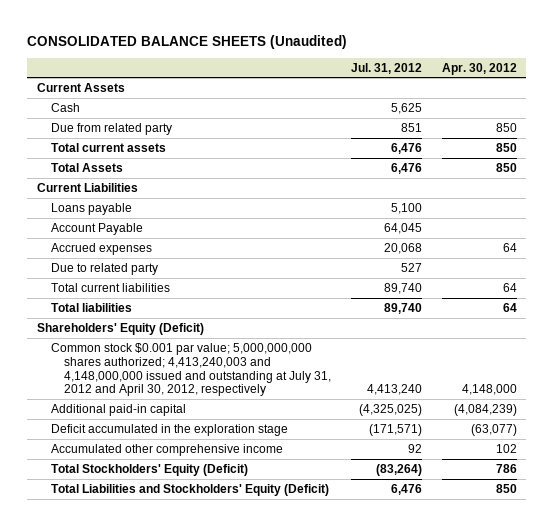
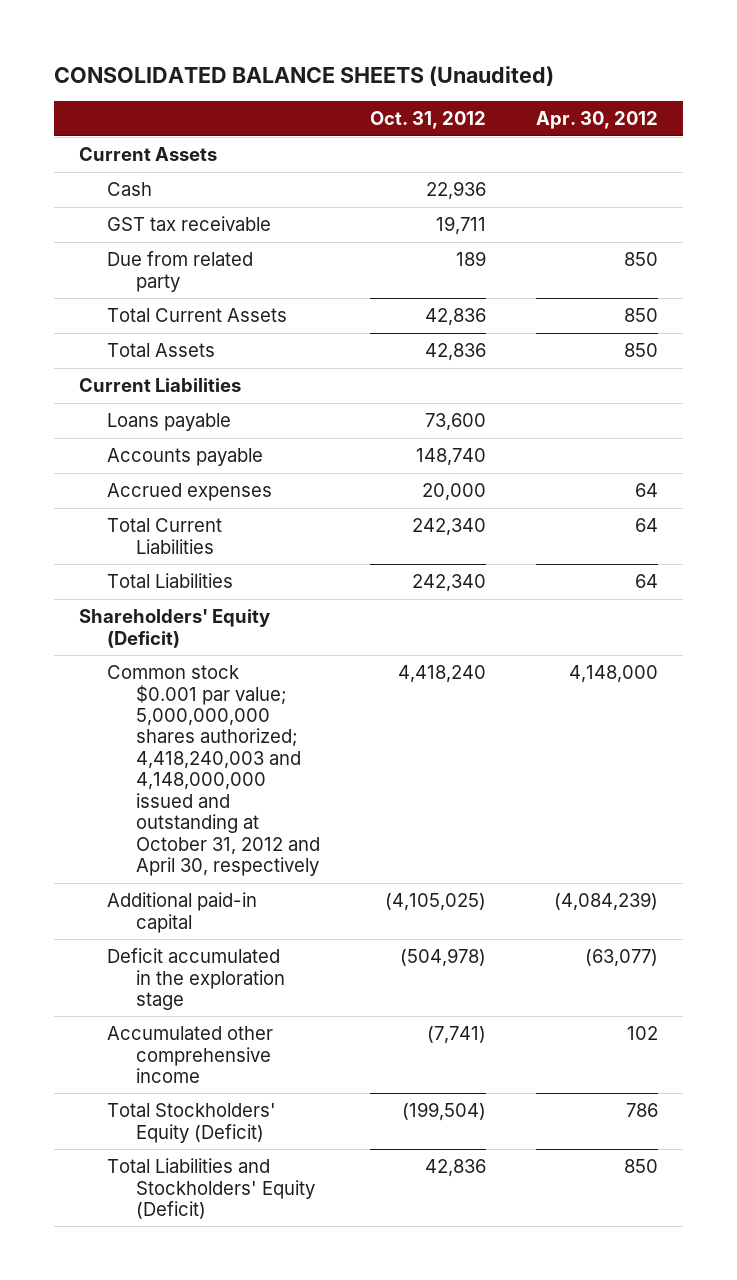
[351,62,423,74] Jul. 31, 2012 -> none
none -> [369,111,486,130] Oct. 31, 2012
none -> [107,216,272,232] GST tax receivable
[50,143,166,153] Total current assets -> [107,308,288,323] Total Current Assets
[50,223,143,236] Account Payable -> [107,448,264,467] Accounts payable
[50,263,158,276] Due to related party -> none
[50,283,170,293] Total current liabilities -> [107,518,223,554] Total Current Liabilities
[50,303,132,313] Total liabilities -> [107,573,234,589] Total Liabilities
[50,343,332,397] Common stock $0.001 par value; 5,000,000,000 shares authorized; 4,413,240,003 and 4,148,000,000 issued and outstanding at July 31, 2012 and April 30, 2012, respectively -> [107,665,320,876] Common stock $0.001 par value; 5,000,000,000 shares authorized; 4,418,240,003 and 4,148,000,000 issued and outstanding at October 31, 2012 and April 30, respectively

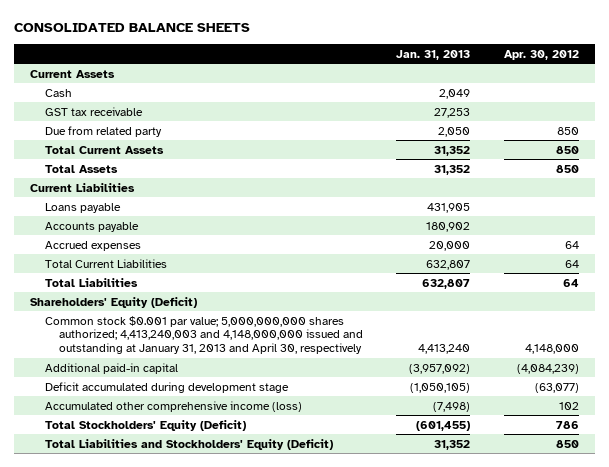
[53,65,554,86] CONSOLIDATED BALANCE SHEETS (Unaudited) -> [13,23,250,33] CONSOLIDATED BALANCE SHEETS
[369,111,486,130] Oct. 31, 2012 -> none
none -> [396,49,471,60] Jan. 31, 2013
[107,665,320,876] Common stock $0.001 par value; 5,000,000,000 shares authorized; 4,418,240,003 and 4,148,000,000 issued and outstanding at October 31, 2012 and April 30, respectively -> [44,315,363,355] Common stock $0.001 par value; 5,000,000,000 shares authorized; 4,413,240,003 and 4,148,000,000 issued and outstanding at January 31, 2013 and April 30, respectively
[107,948,285,1010] Deficit accumulated in the exploration stage -> [44,381,289,393] Deficit accumulated during development stage
[107,1026,274,1083] Accumulated other comprehensive income -> [44,400,302,412] Accumulated other comprehensive income (loss)

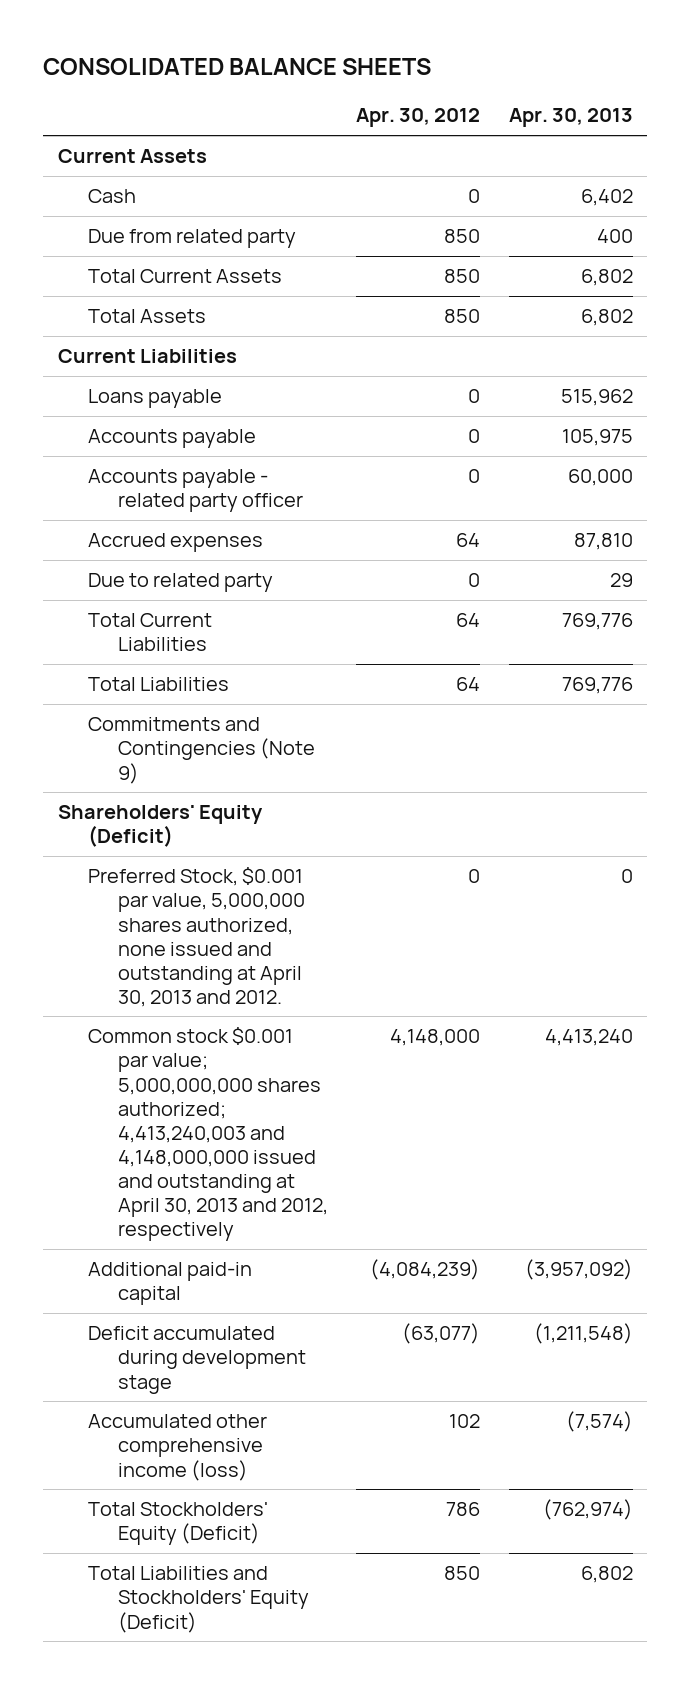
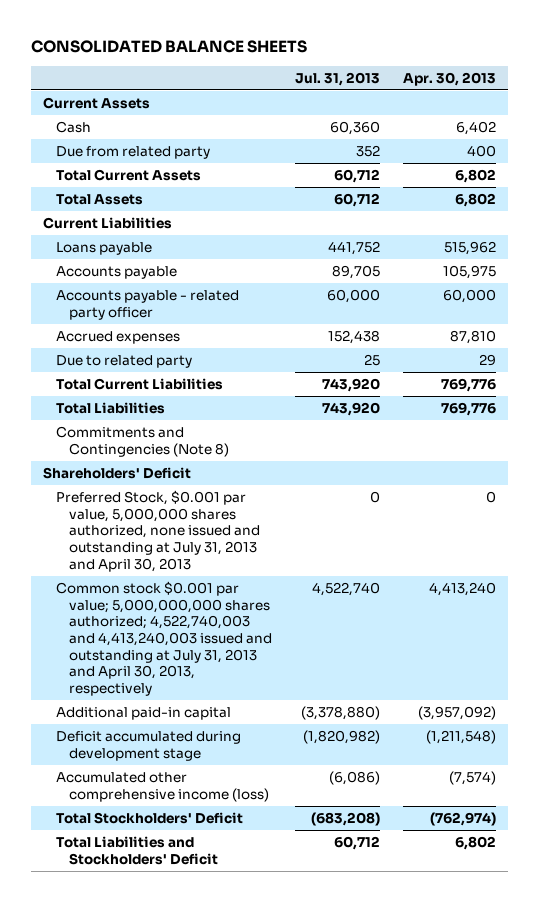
[356,108,481,128] Apr. 30, 2012 -> none
none -> [295,71,381,86] Jul. 31, 2013
[87,717,315,784] Commitments and Contingencies (Note 9) -> [56,426,230,457] Commitments and Contingencies (Note 8)
[57,805,263,848] Shareholders' Equity (Deficit) -> [42,467,191,480] Shareholders' Deficit
[87,867,305,1007] Preferred Stock, $0.001 par value, 5,000,000 shares authorized, none issued and outstanding at April 30, 2013 and 2012. -> [56,490,261,572] Preferred Stock, $0.001 par value, 5,000,000 shares authorized, none issued and outstanding at July 31, 2013 and April 30, 2013
[87,1027,328,1241] Common stock $0.001 par value; 5,000,000,000 shares authorized; 4,413,240,003 and 4,148,000,000 issued and outstanding at April 30, 2013 and 2012, respectively -> [56,581,273,697] Common stock $0.001 par value; 5,000,000,000 shares authorized; 4,522,740,003 and 4,413,240,003 issued and outstanding at July 31, 2013 and April 30, 2013, respectively
[87,1502,268,1546] Total Stockholders' Equity (Deficit) -> [56,812,244,825] Total Stockholders' Deficit
[87,1566,309,1633] Total Liabilities and Stockholders' Equity (Deficit) -> [56,836,219,865] Total Liabilities and Stockholders' Deficit

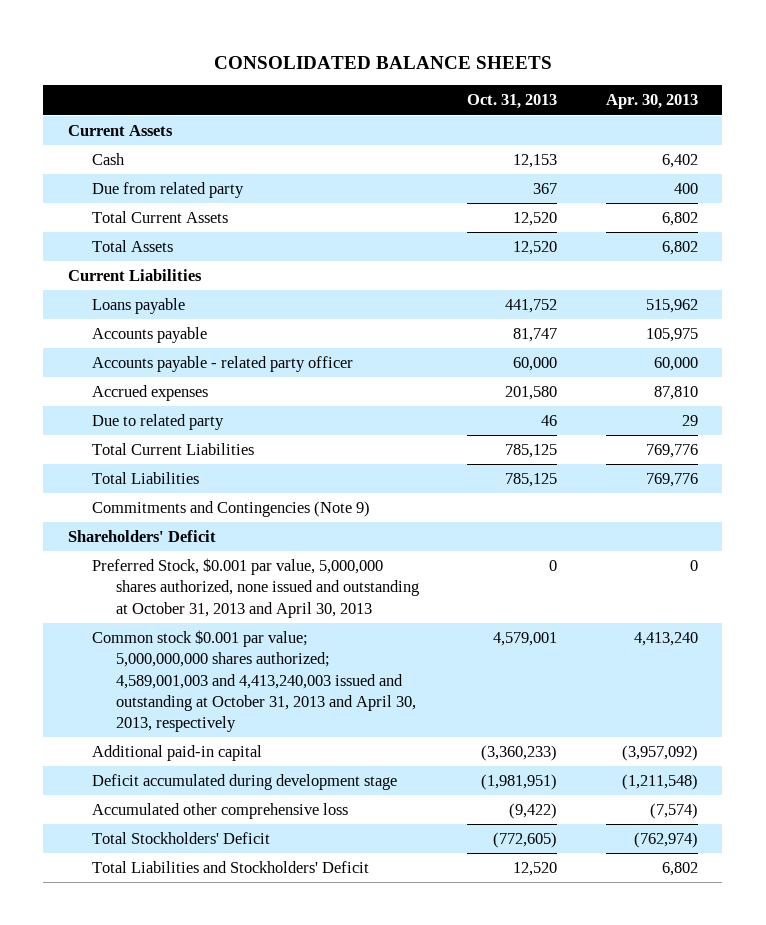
[295,71,381,86] Jul. 31, 2013 -> none
none -> [467,94,558,110] Oct. 31, 2013
[56,426,230,457] Commitments and Contingencies (Note 8) -> [91,500,370,517] Commitments and Contingencies (Note 9)
[56,490,261,572] Preferred Stock, $0.001 par value, 5,000,000 shares authorized, none issued and outstanding at July 31, 2013 and April 30, 2013 -> [91,557,419,618] Preferred Stock, $0.001 par value, 5,000,000 shares authorized, none issued and outstanding at October 31, 2013 and April 30, 2013
[56,581,273,697] Common stock $0.001 par value; 5,000,000,000 shares authorized; 4,522,740,003 and 4,413,240,003 issued and outstanding at July 31, 2013 and April 30, 2013, respectively -> [91,629,416,733] Common stock $0.001 par value; 5,000,000,000 shares authorized; 4,589,001,003 and 4,413,240,003 issued and outstanding at October 31, 2013 and April 30, 2013, respectively
[56,772,270,802] Accumulated other comprehensive income (loss) -> [91,802,348,819] Accumulated other comprehensive loss

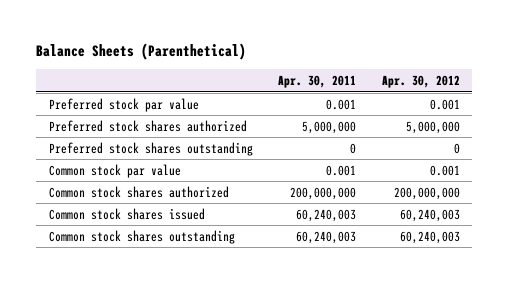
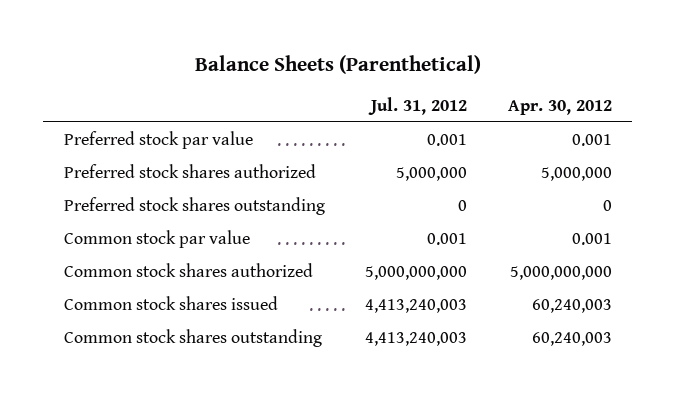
[278,75,357,89] Apr. 30, 2011 -> none
none -> [368,96,468,115] Jul. 31, 2012
[393,186,460,200] 200,000,000 -> [509,266,612,281] 5,000,000,000

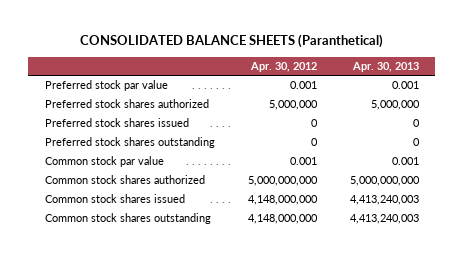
[194,54,481,74] Balance Sheets (Parenthetical) -> [79,34,383,49] CONSOLIDATED BALANCE SHEETS (Paranthetical)
[368,96,468,115] Jul. 31, 2012 -> none
none -> [351,61,419,72] Apr. 30, 2013
none -> [44,118,189,128] Preferred stock shares issued
[531,299,612,314] 60,240,003 -> [247,195,318,206] 4,148,000,000
[531,332,612,347] 60,240,003 -> [247,214,318,225] 4,148,000,000

